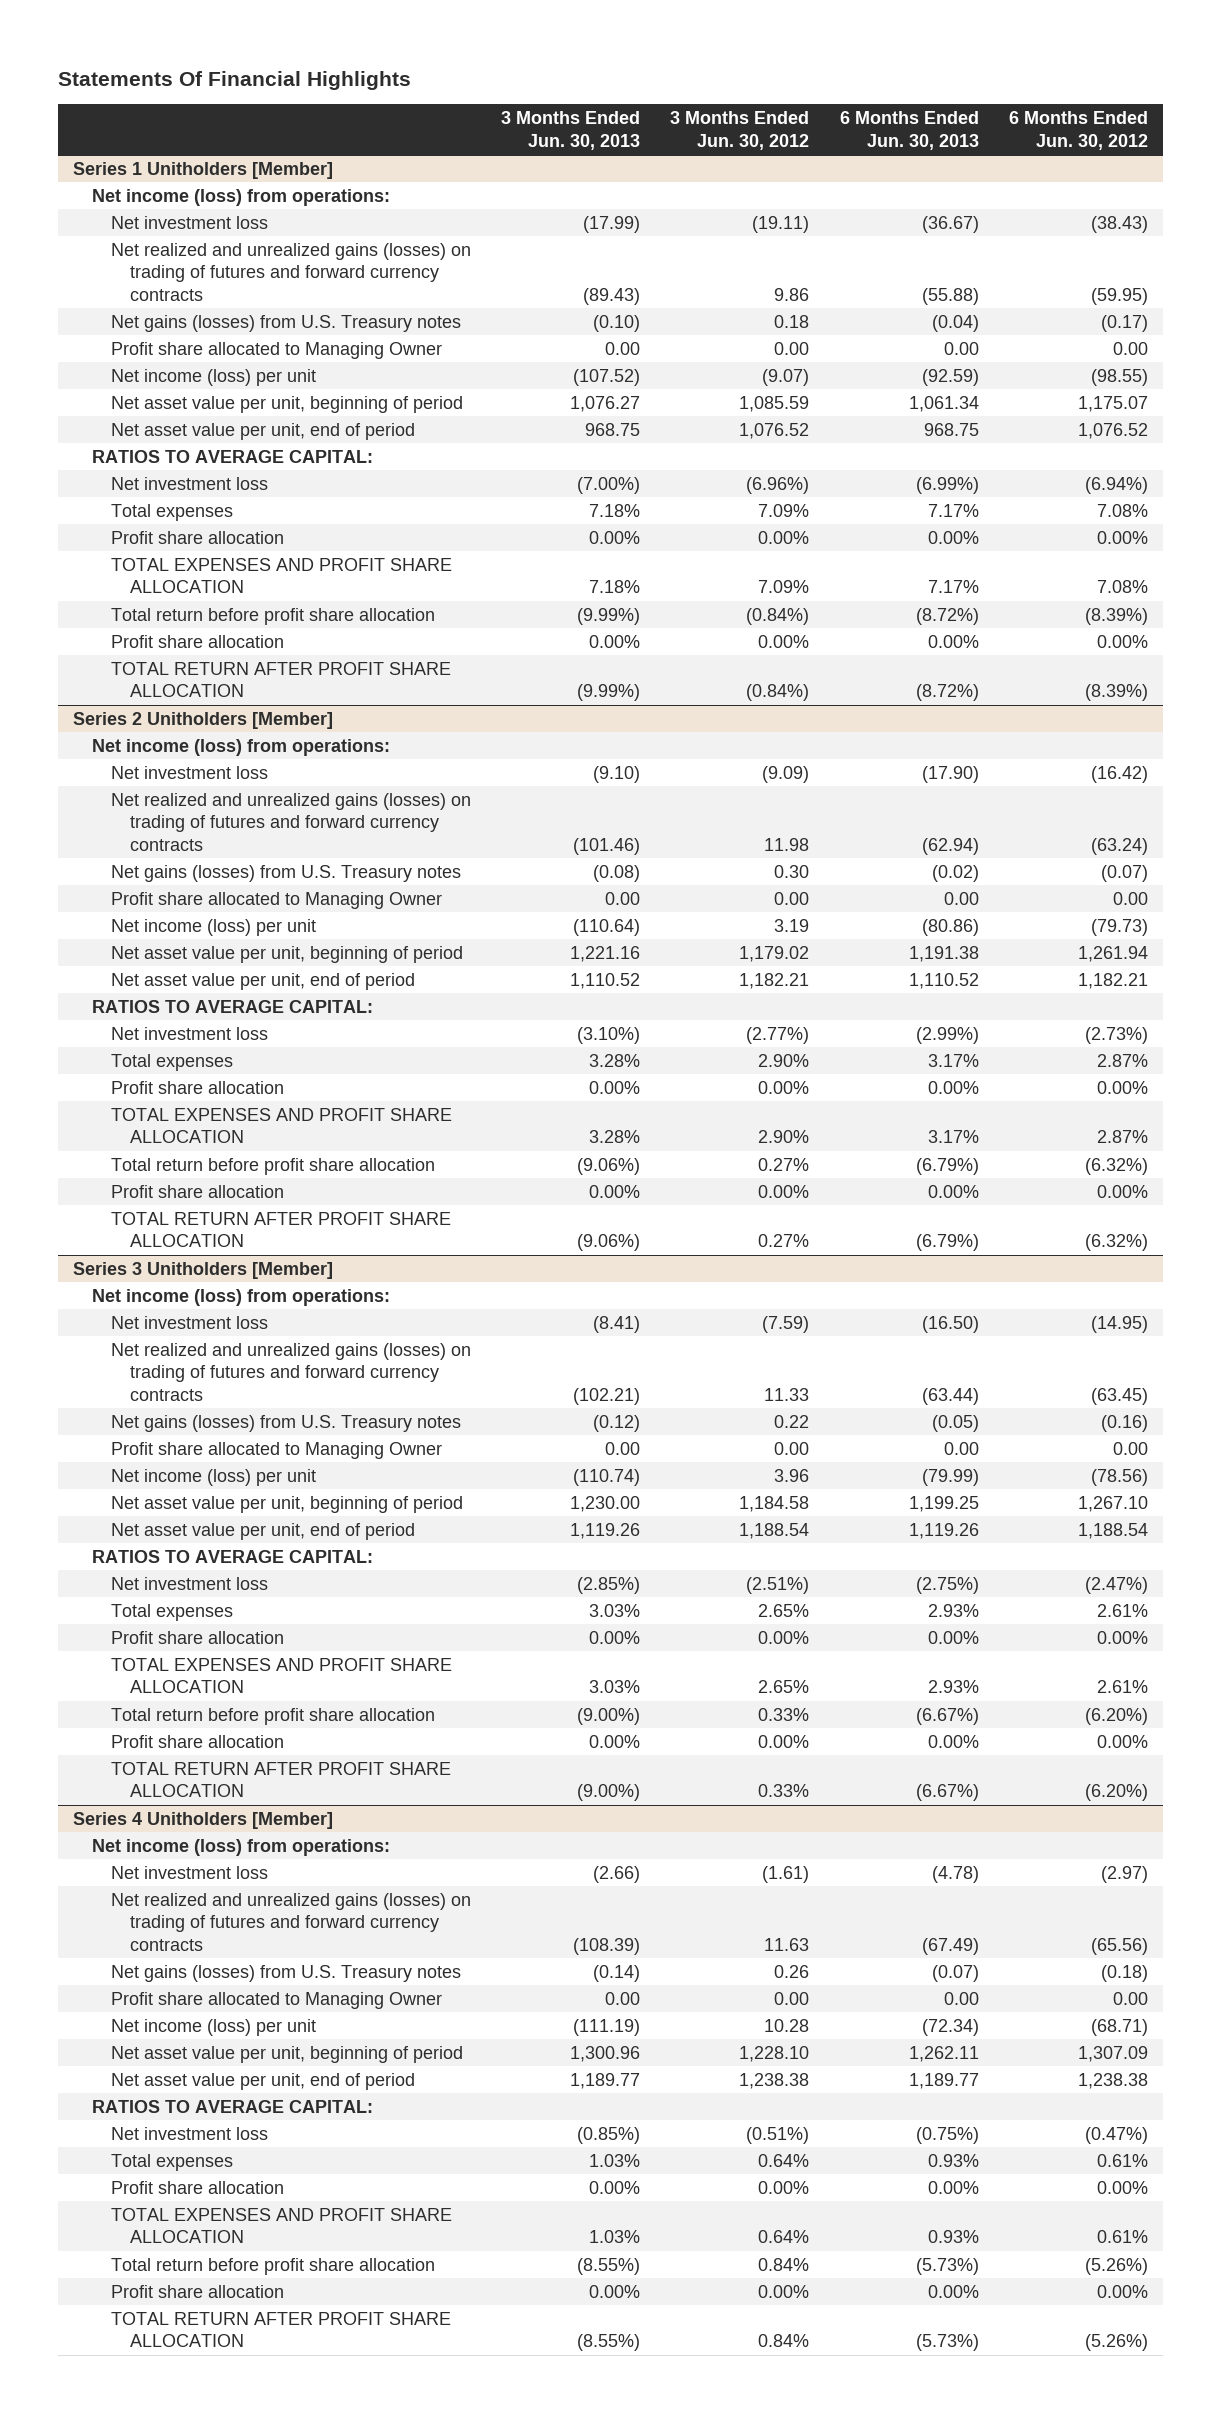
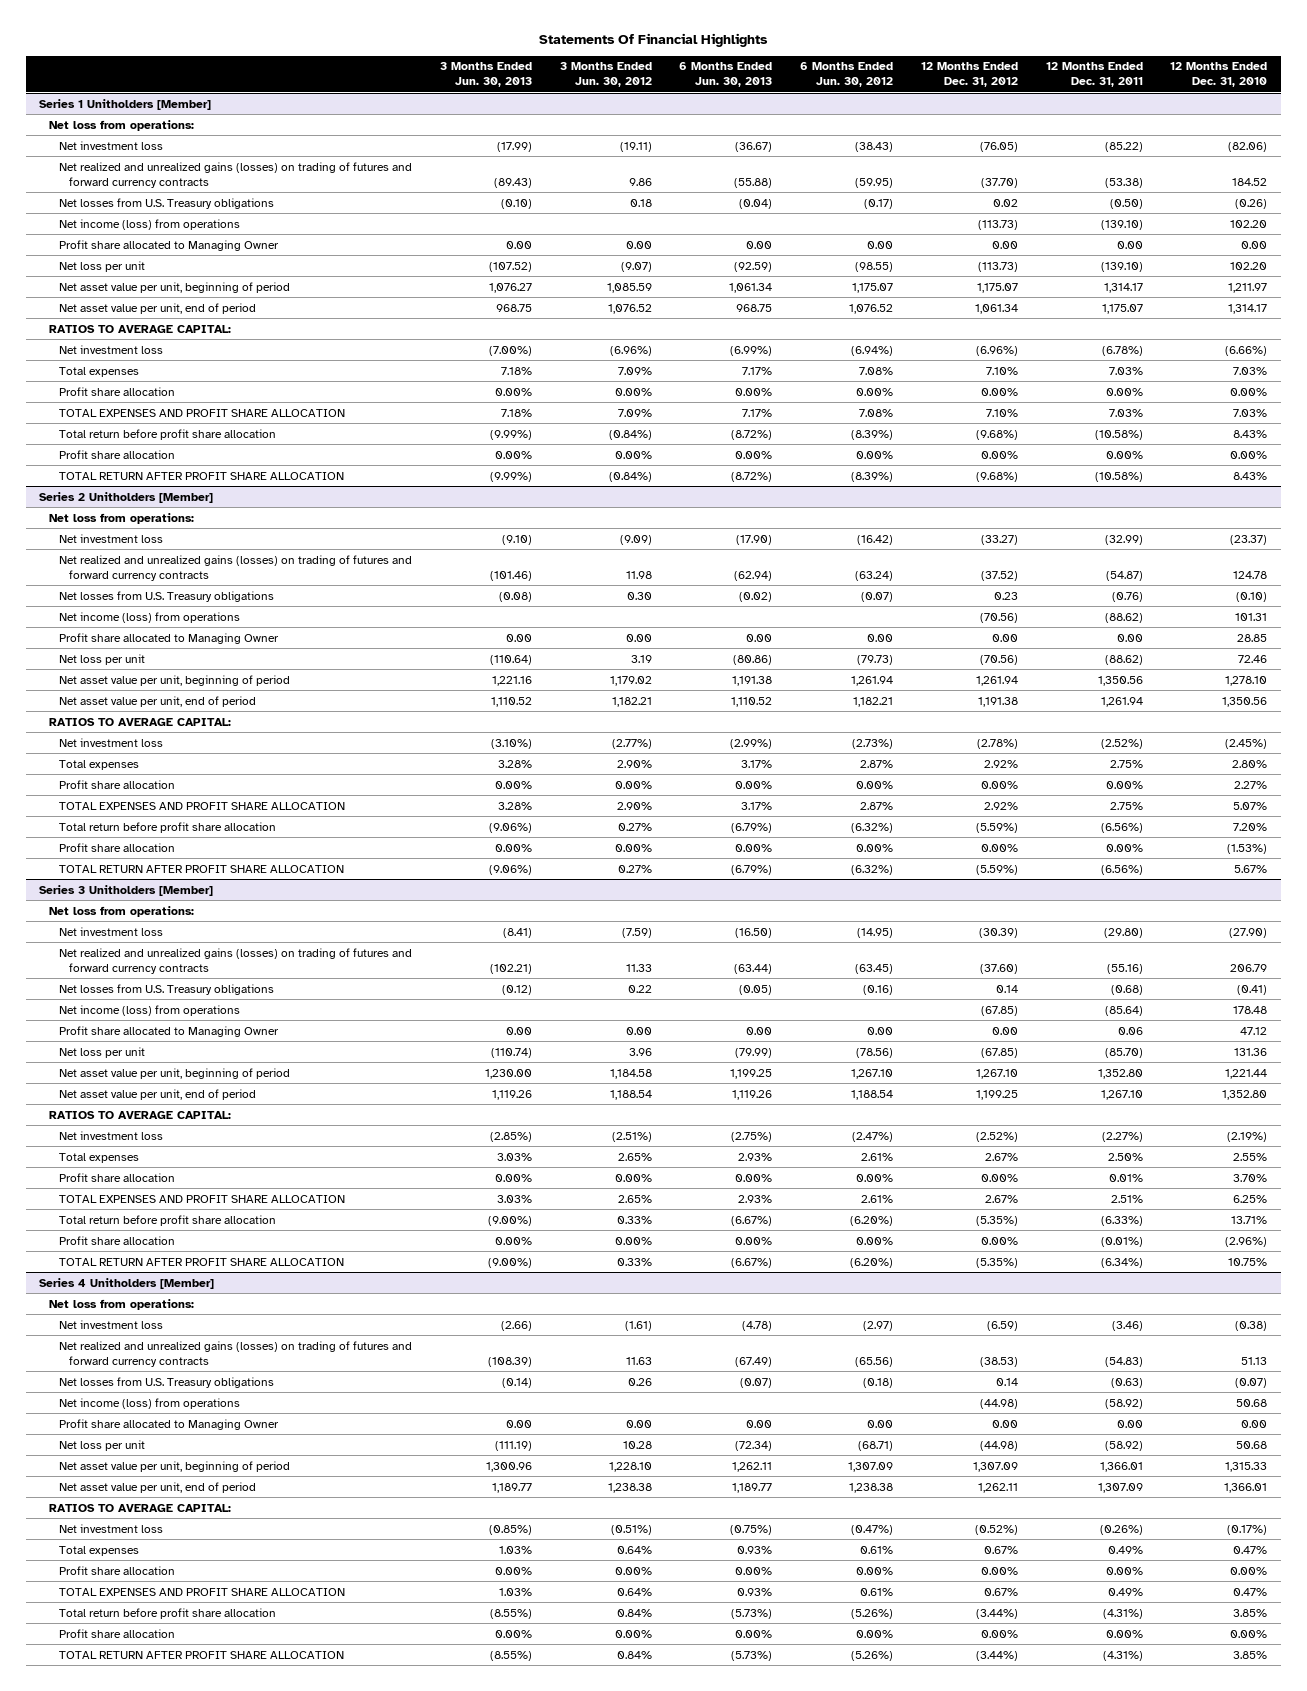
none -> [920,62,1018,88] 12 Months Ended Dec. 31, 2012
none -> [1045,62,1143,88] 12 Months Ended Dec. 31, 2011
none -> [1170,62,1268,88] 12 Months Ended Dec. 31, 2010
[91,188,390,206] Net income (loss) from operations: -> [49,119,195,131] Net loss from operations:
[110,314,461,332] Net gains (losses) from U.S. Treasury notes -> [59,197,275,209] Net losses from U.S. Treasury obligations
none -> [59,218,241,230] Net income (loss) from operations
[110,368,316,386] Net income (loss) per unit -> [59,260,146,272] Net loss per unit
[91,738,390,756] Net income (loss) from operations: -> [49,512,195,524] Net loss from operations:
[110,864,461,882] Net gains (losses) from U.S. Treasury notes -> [59,590,275,602] Net losses from U.S. Treasury obligations
none -> [59,611,241,623] Net income (loss) from operations
[110,918,316,936] Net income (loss) per unit -> [59,653,146,665] Net loss per unit
[91,1288,390,1306] Net income (loss) from operations: -> [49,905,195,917] Net loss from operations:
[110,1414,461,1432] Net gains (losses) from U.S. Treasury notes -> [59,983,275,995] Net losses from U.S. Treasury obligations
none -> [59,1004,241,1016] Net income (loss) from operations
[110,1468,316,1486] Net income (loss) per unit -> [59,1046,146,1058] Net loss per unit
[91,1838,390,1856] Net income (loss) from operations: -> [49,1298,195,1310] Net loss from operations:
[110,1964,461,1982] Net gains (losses) from U.S. Treasury notes -> [59,1376,275,1388] Net losses from U.S. Treasury obligations
none -> [59,1397,241,1409] Net income (loss) from operations
[110,2018,316,2036] Net income (loss) per unit -> [59,1439,146,1451] Net loss per unit

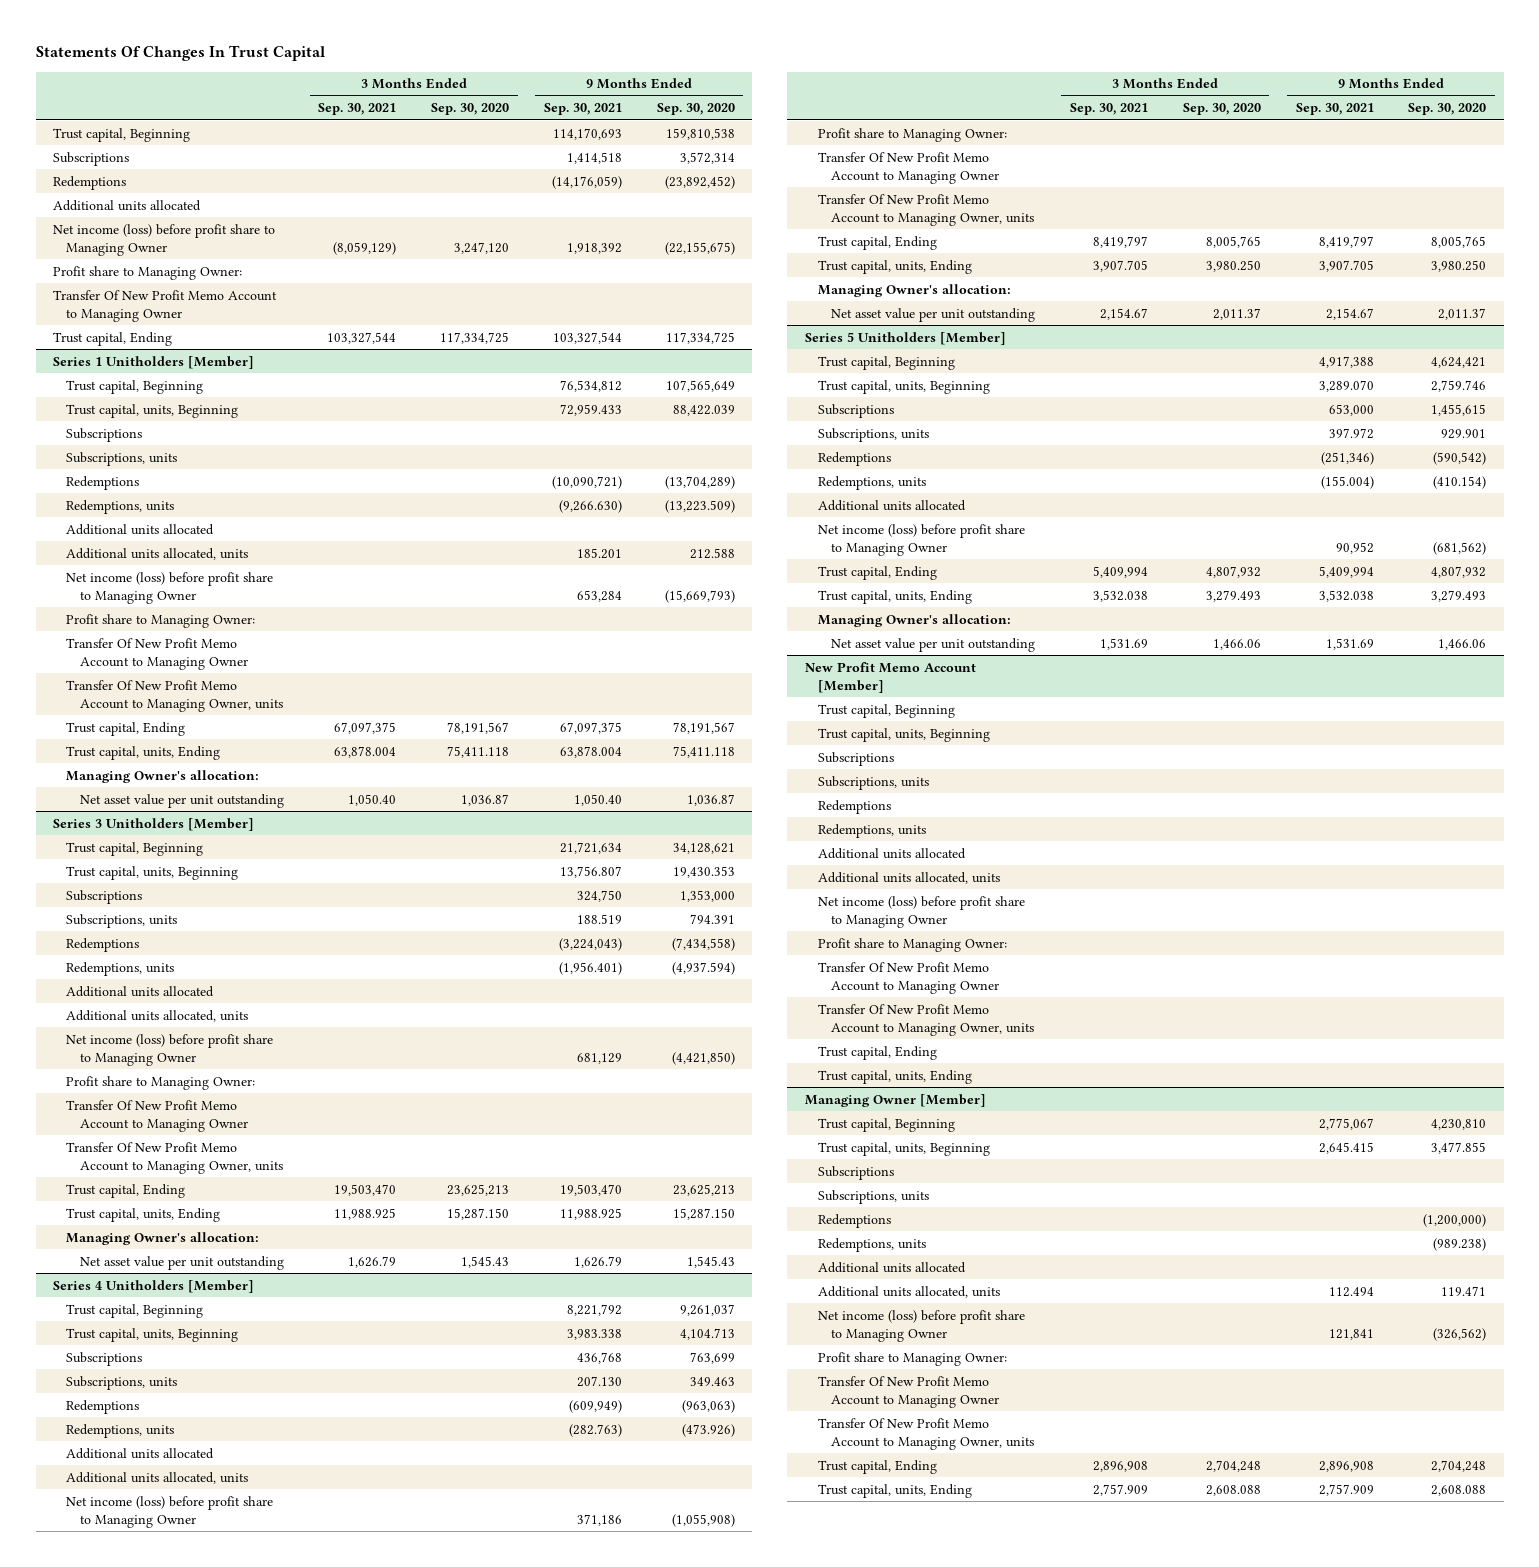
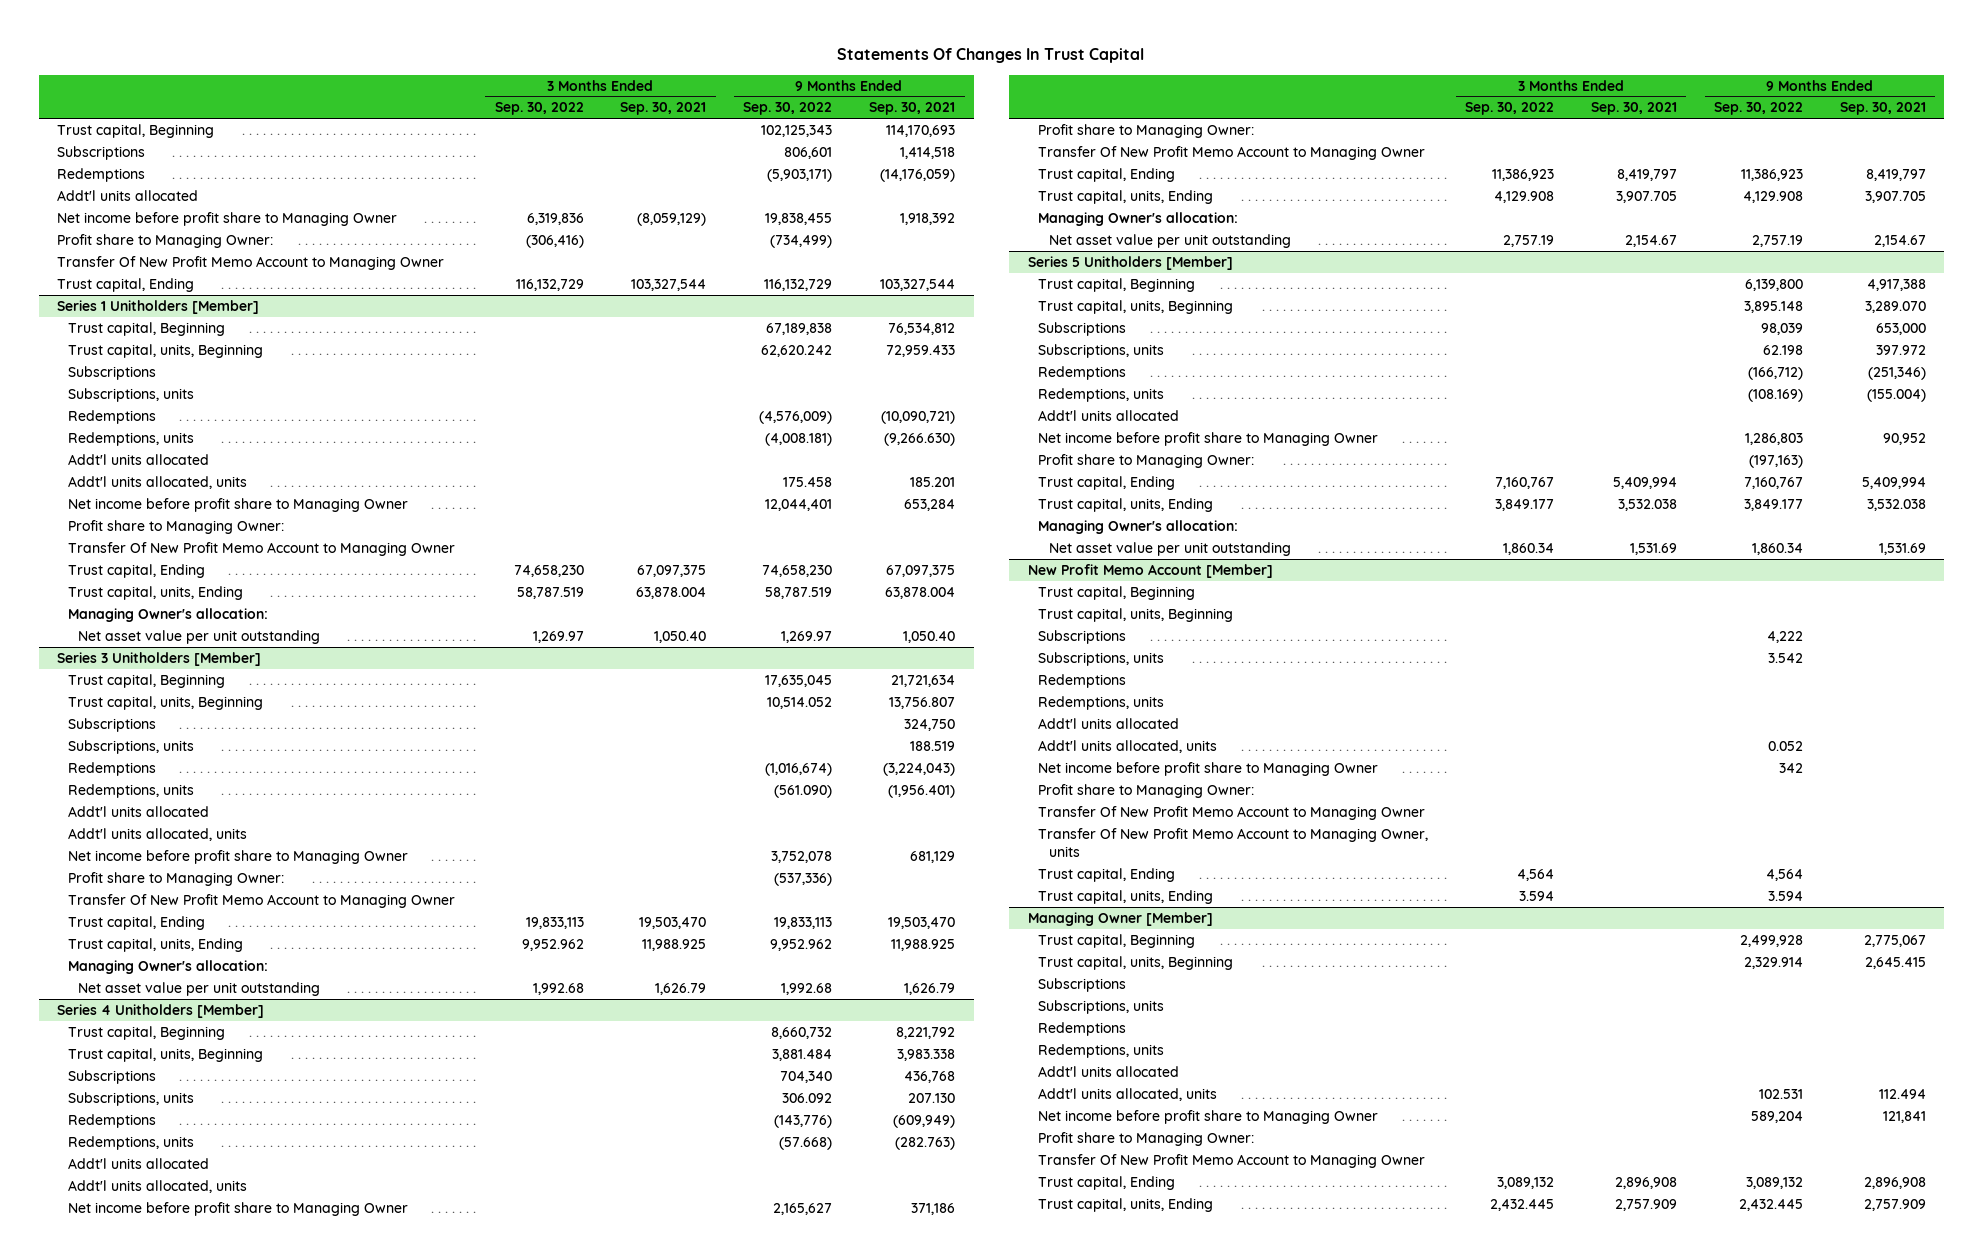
[431,103,510,116] Sep. 30, 2020 -> none
[656,103,735,116] Sep. 30, 2020 -> none
none -> [494,102,584,116] Sep. 30, 2022
none -> [743,102,833,116] Sep. 30, 2022
[52,199,201,211] Additional units allocated -> [57,189,199,201] Addt'l units allocated
[52,223,275,256] Net income (loss) before profit share to Managing Owner -> [57,211,398,226] Net income before profit share to Managing Owner
[66,523,215,535] Additional units allocated -> [67,453,209,465] Addt'l units allocated
[66,547,249,560] Additional units allocated, units -> [67,475,247,489] Addt'l units allocated, units
[66,571,274,604] Net income (loss) before profit share to Managing Owner -> [67,497,408,512] Net income before profit share to Managing Owner
[66,679,283,712] Transfer Of New Profit Memo Account to Managing Owner, units -> none
[66,985,215,997] Additional units allocated -> [67,805,209,817] Addt'l units allocated
[66,1009,249,1022] Additional units allocated, units -> [67,827,247,841] Addt'l units allocated, units
[66,1033,274,1066] Net income (loss) before profit share to Managing Owner -> [67,849,408,864] Net income before profit share to Managing Owner
[66,1141,283,1174] Transfer Of New Profit Memo Account to Managing Owner, units -> none
[66,1447,215,1459] Additional units allocated -> [67,1157,209,1169] Addt'l units allocated
[66,1471,249,1484] Additional units allocated, units -> [67,1179,247,1193] Addt'l units allocated, units
[66,1495,274,1528] Net income (loss) before profit share to Managing Owner -> [67,1201,408,1216] Net income before profit share to Managing Owner
[817,193,1035,226] Transfer Of New Profit Memo Account to Managing Owner, units -> none
[817,499,966,511] Additional units allocated -> [1038,409,1180,421] Addt'l units allocated
[817,523,1025,556] Net income (loss) before profit share to Managing Owner -> [1038,431,1379,446] Net income before profit share to Managing Owner
none -> [1038,453,1255,468] Profit share to Managing Owner:
[817,847,966,859] Additional units allocated -> [1038,717,1180,729] Addt'l units allocated
[817,871,1000,884] Additional units allocated, units -> [1038,739,1218,753] Addt'l units allocated, units
[817,895,1025,928] Net income (loss) before profit share to Managing Owner -> [1038,761,1379,776] Net income before profit share to Managing Owner
[817,1261,966,1273] Additional units allocated -> [1038,1065,1180,1077] Addt'l units allocated
[817,1285,1000,1298] Additional units allocated, units -> [1038,1087,1218,1101] Addt'l units allocated, units
[817,1309,1025,1342] Net income (loss) before profit share to Managing Owner -> [1038,1109,1379,1124] Net income before profit share to Managing Owner
[817,1417,1035,1450] Transfer Of New Profit Memo Account to Managing Owner, units -> none

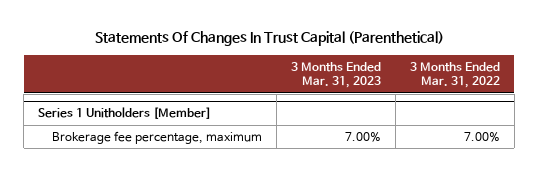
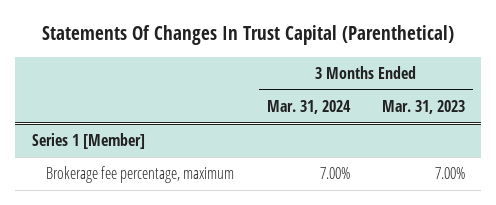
[409,61,500,89] 3 Months Ended Mar. 31, 2022 -> none
none -> [266,99,351,114] Mar. 31, 2024
[37,107,211,120] Series 1 Unitholders [Member] -> [31,133,145,150] Series 1 [Member]

